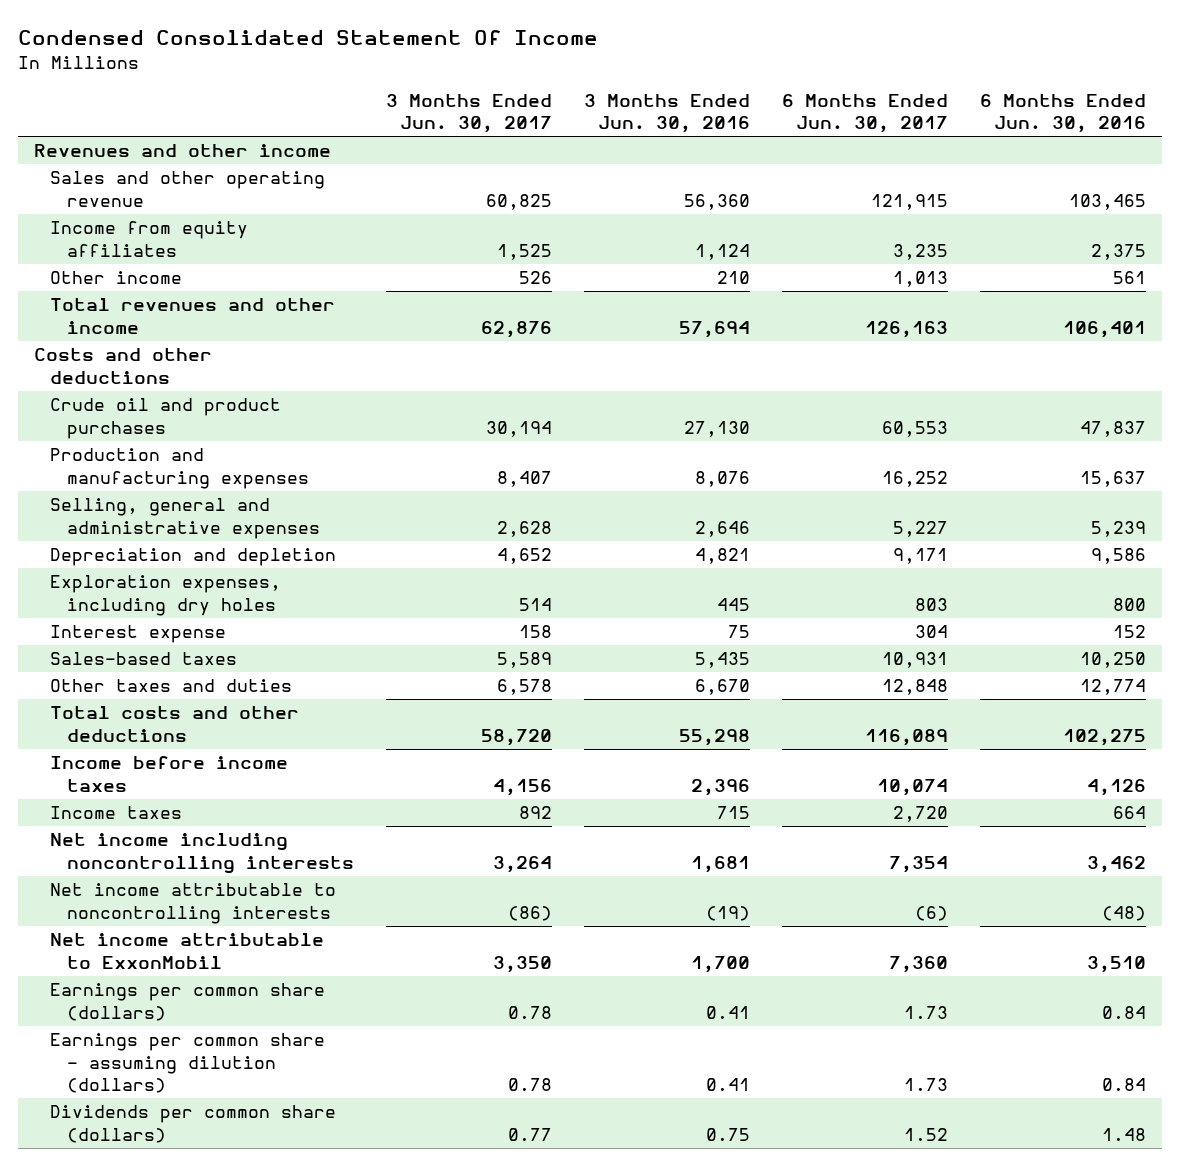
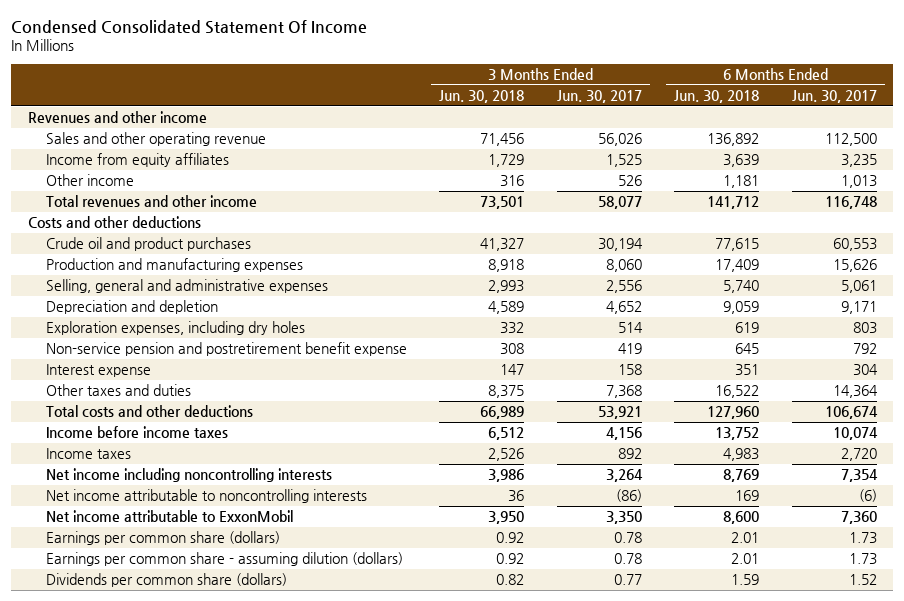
[583,93,750,134] 3 Months Ended Jun. 30, 2016 -> none
[979,93,1146,134] 6 Months Ended Jun. 30, 2016 -> none
none -> [439,89,525,103] Jun. 30, 2018
none -> [674,89,760,103] Jun. 30, 2018
[485,193,552,210] 60,825 -> [597,133,642,147] 56,026
[870,193,948,210] 121,915 -> [824,133,877,147] 112,500
[480,320,552,338] 62,876 -> [597,196,642,210] 58,077
[864,320,948,338] 126,163 -> [824,196,877,210] 116,748
[496,470,552,487] 8,407 -> [605,259,642,273] 8,060
[881,470,948,487] 16,252 -> [832,259,877,273] 15,626
[496,520,552,537] 2,628 -> [605,280,642,294] 2,556
[892,520,948,537] 5,227 -> [840,280,877,294] 5,061
none -> [45,342,407,357] Non-service pension and postretirement benefit expense
[50,652,238,666] Sales-based taxes -> none
[496,679,552,696] 6,578 -> [605,385,642,399] 7,368
[881,679,948,696] 12,848 -> [832,385,878,399] 14,364
[480,728,552,746] 58,720 -> [597,406,642,420] 53,921
[864,728,948,746] 116,089 -> [824,406,878,420] 106,674

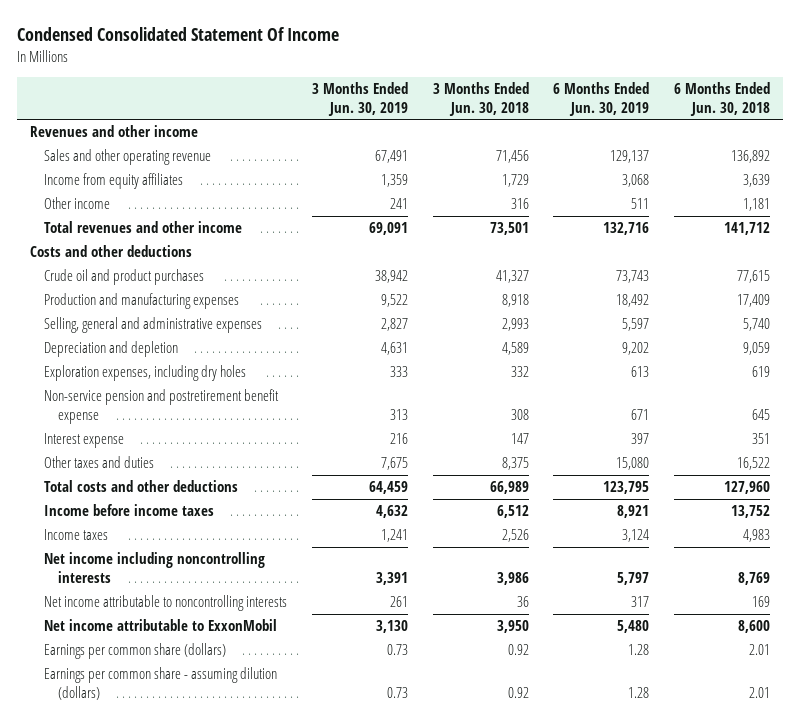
[556,89,642,103] Jun. 30, 2017 -> none
[791,89,877,103] Jun. 30, 2017 -> none
none -> [311,82,408,116] 3 Months Ended Jun. 30, 2019
none -> [553,82,650,116] 6 Months Ended Jun. 30, 2019
[45,573,287,588] Dividends per common share (dollars) -> none

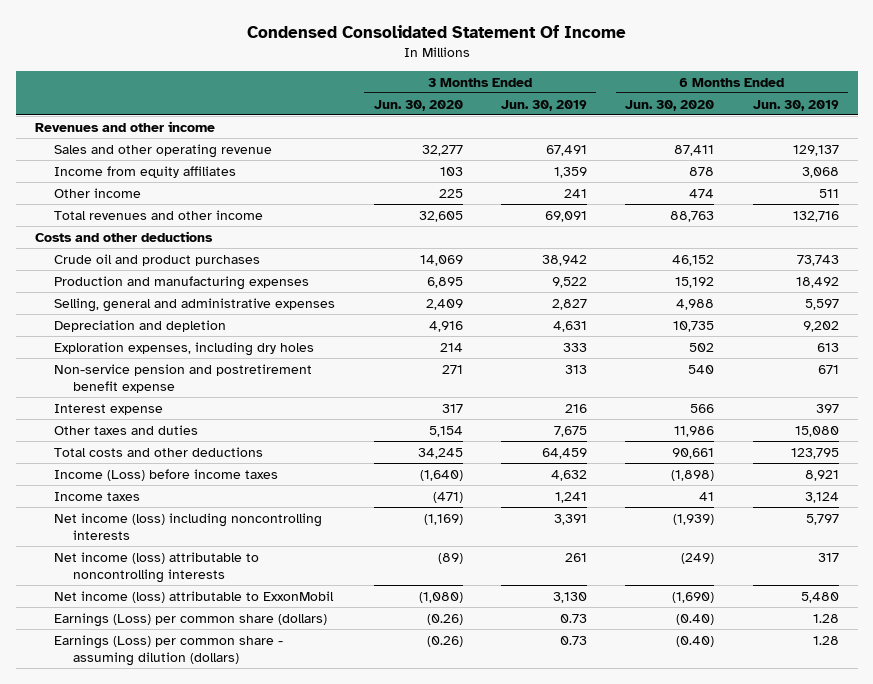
[432,82,529,116] 3 Months Ended Jun. 30, 2018 -> none
[674,82,771,116] 6 Months Ended Jun. 30, 2018 -> none
none -> [373,99,463,111] Jun. 30, 2020
none -> [625,99,715,111] Jun. 30, 2020
[43,504,214,517] Income before income taxes -> [54,468,279,481] Income (Loss) before income taxes
[43,552,265,584] Net income including noncontrolling interests -> [54,512,323,541] Net income (loss) including noncontrolling interests
[43,595,287,612] Net income attributable to noncontrolling interests -> [54,551,260,584] Net income (loss) attributable to noncontrolling interests
[43,619,277,632] Net income attributable to ExxonMobil -> [54,590,335,603] Net income (loss) attributable to ExxonMobil
[43,643,226,660] Earnings per common share (dollars) -> [54,612,328,627] Earnings (Loss) per common share (dollars)
[43,667,277,701] Earnings per common share - assuming dilution (dollars) -> [54,634,284,667] Earnings (Loss) per common share - assuming dilution (dollars)

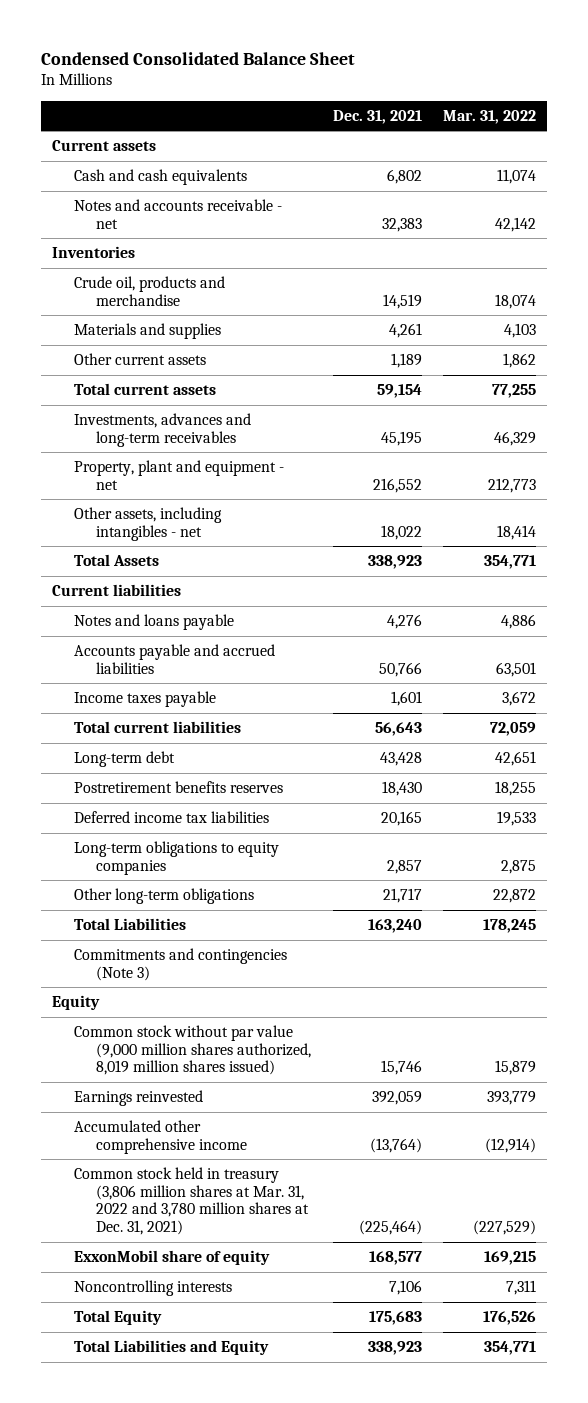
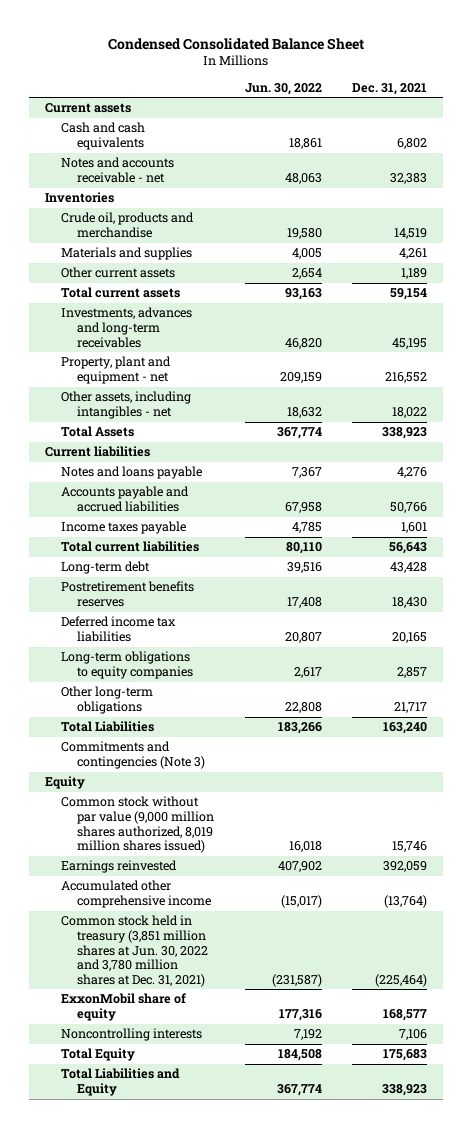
[443,109,537,124] Mar. 31, 2022 -> none
none -> [244,82,322,95] Jun. 30, 2022
[74,1167,310,1236] Common stock held in treasury (3,806 million shares at Mar. 31, 2022 and 3,780 million shares at Dec. 31, 2021) -> [60,915,209,987] Common stock held in treasury (3,851 million shares at Jun. 30, 2022 and 3,780 million shares at Dec. 31, 2021)

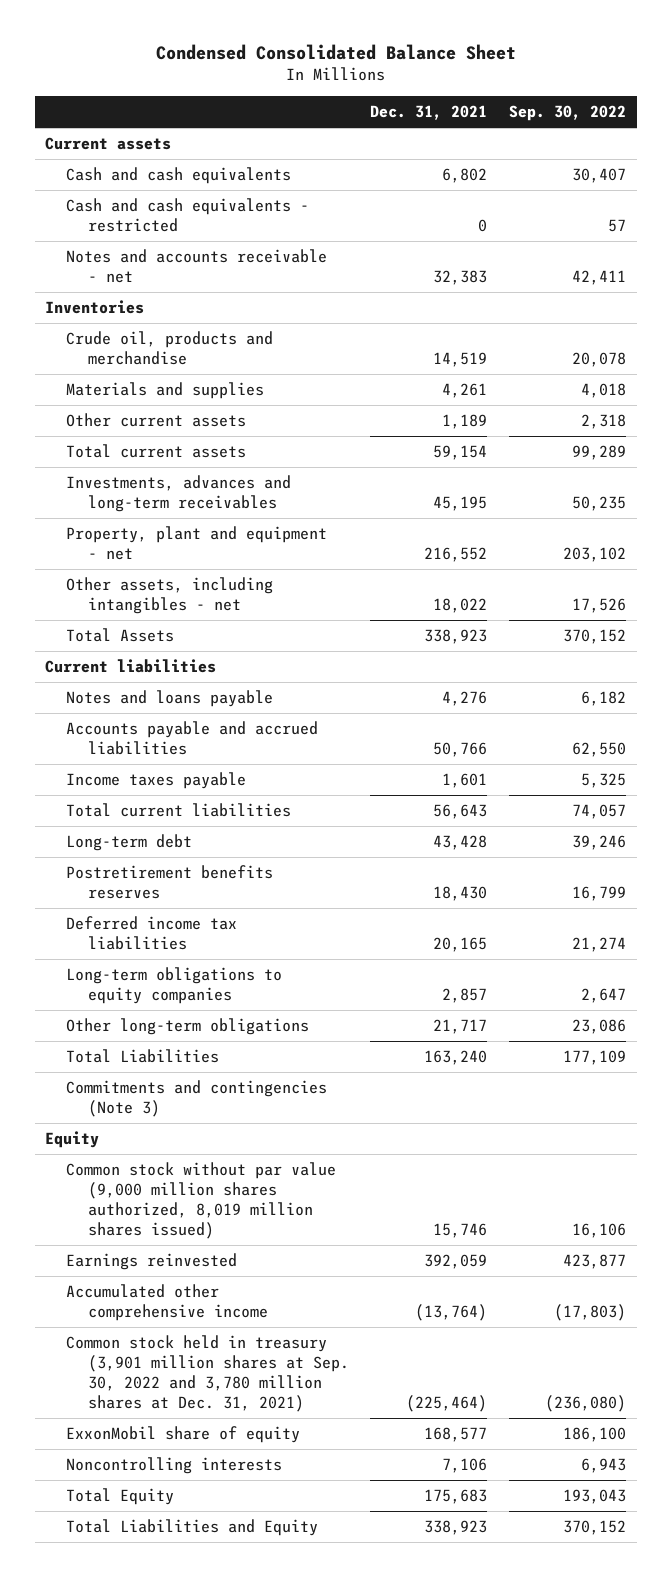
[244,82,322,95] Jun. 30, 2022 -> none
none -> [508,105,626,122] Sep. 30, 2022
none -> [66,198,310,233] Cash and cash equivalents - restricted
[60,915,209,987] Common stock held in treasury (3,851 million shares at Jun. 30, 2022 and 3,780 million shares at Dec. 31, 2021) -> [66,1335,349,1413] Common stock held in treasury (3,901 million shares at Sep. 30, 2022 and 3,780 million shares at Dec. 31, 2021)

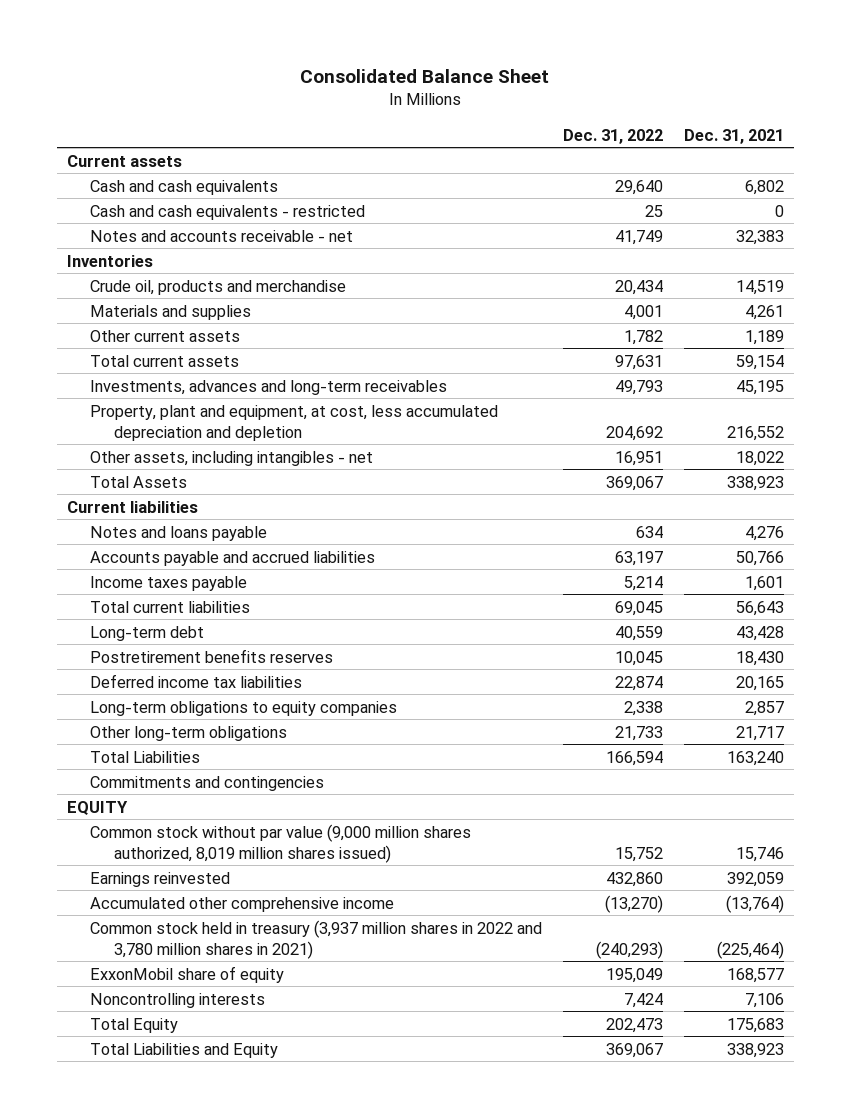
[155,43,516,60] Condensed Consolidated Balance Sheet -> [300,68,550,83] Consolidated Balance Sheet
[508,105,626,122] Sep. 30, 2022 -> none
none -> [563,128,664,144] Dec. 31, 2022
[66,526,328,561] Property, plant and equipment - net -> [90,404,499,441] Property, plant and equipment, at cost, less accumulated depreciation and depletion
[66,1080,328,1118] Commitments and contingencies (Note 3) -> [90,775,325,791] Commitments and contingencies
[45,1131,100,1149] Equity -> [66,800,128,815] EQUITY
[66,1335,349,1413] Common stock held in treasury (3,901 million shares at Sep. 30, 2022 and 3,780 million shares at Dec. 31, 2021) -> [90,919,543,959] Common stock held in treasury (3,937 million shares in 2022 and 3,780 million shares in 2021)

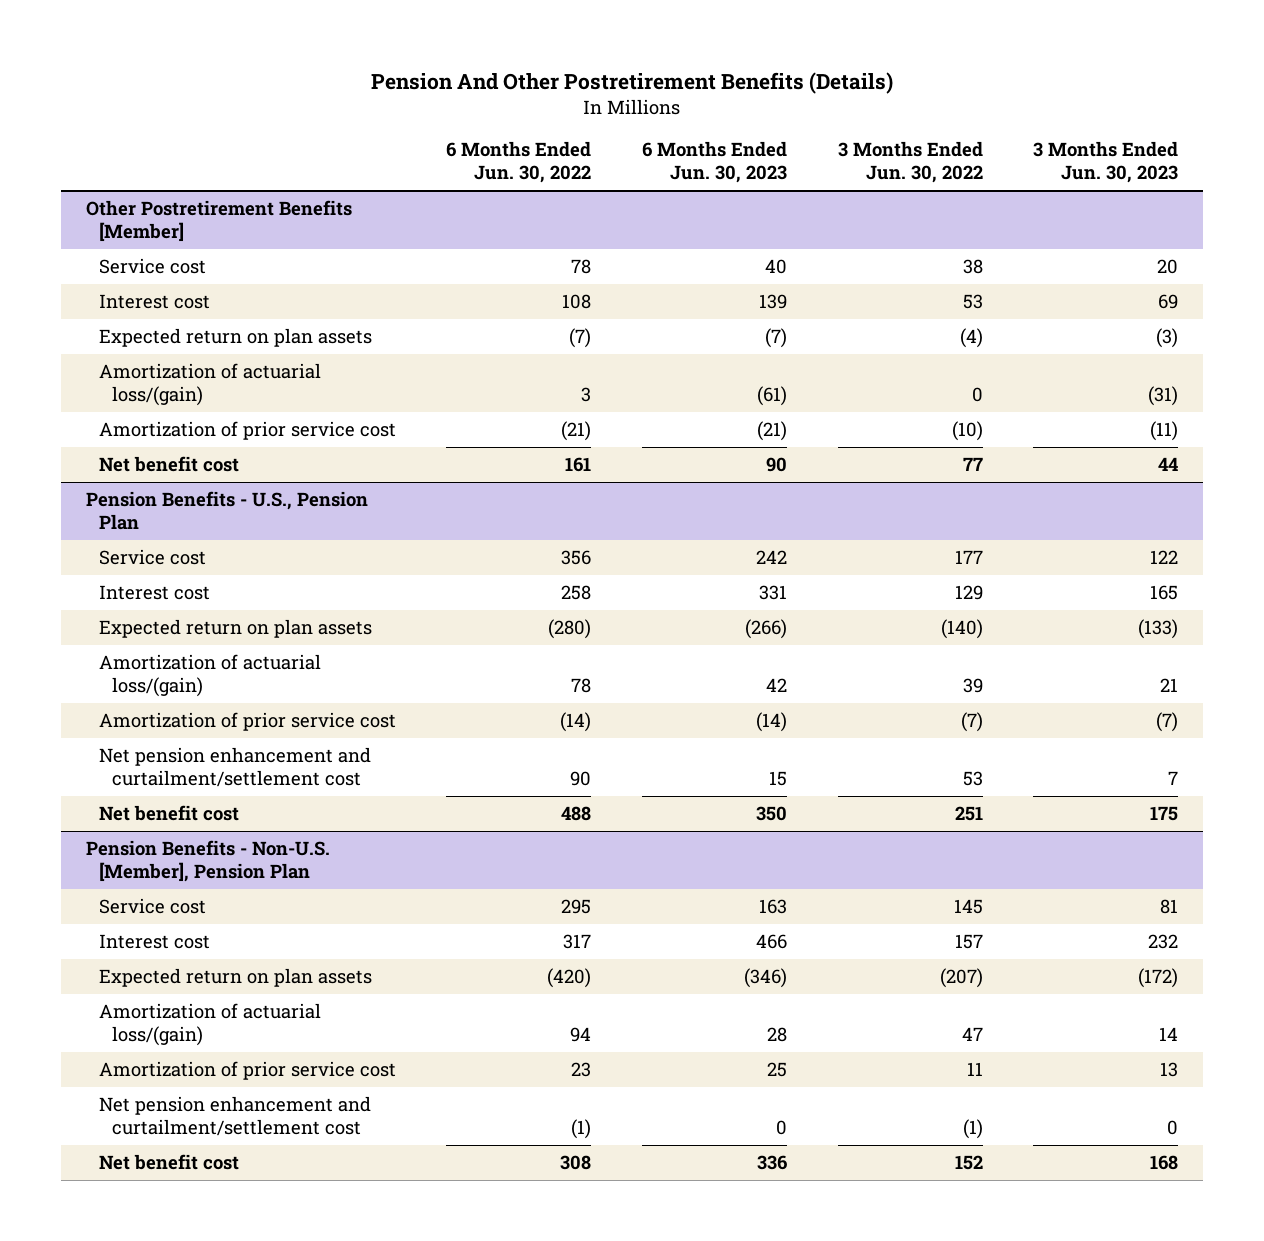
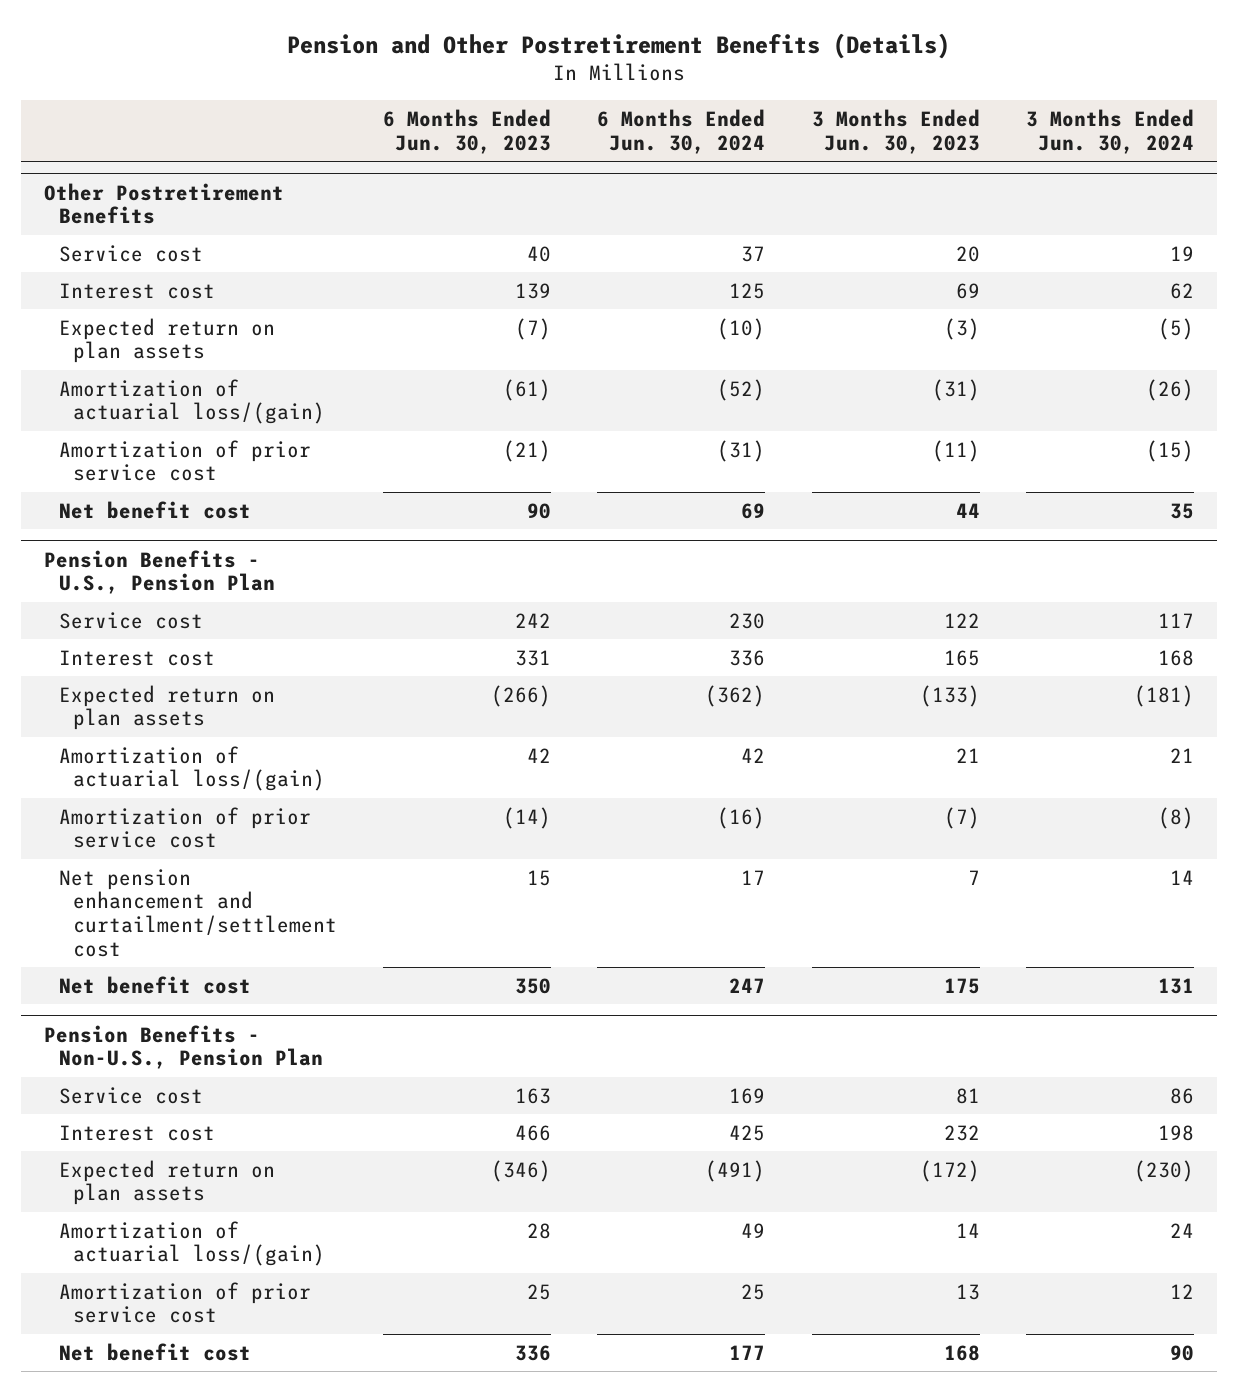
[371,71,894,94] Pension And Other Postretirement Benefits (Details) -> [287,32,951,59] Pension and Other Postretirement Benefits (Details)
[446,140,592,184] 6 Months Ended Jun. 30, 2022 -> none
[837,140,983,184] 3 Months Ended Jun. 30, 2022 -> none
none -> [597,109,766,154] 6 Months Ended Jun. 30, 2024
none -> [1025,109,1194,154] 3 Months Ended Jun. 30, 2024
[85,199,352,243] Other Postretirement Benefits [Member] -> [44,182,285,225] Other Postretirement Benefits
[85,839,330,883] Pension Benefits - Non-U.S. [Member], Pension Plan -> [44,1024,323,1070] Pension Benefits - Non-U.S., Pension Plan
[98,1095,371,1137] Net pension enhancement and curtailment/settlement cost -> none

